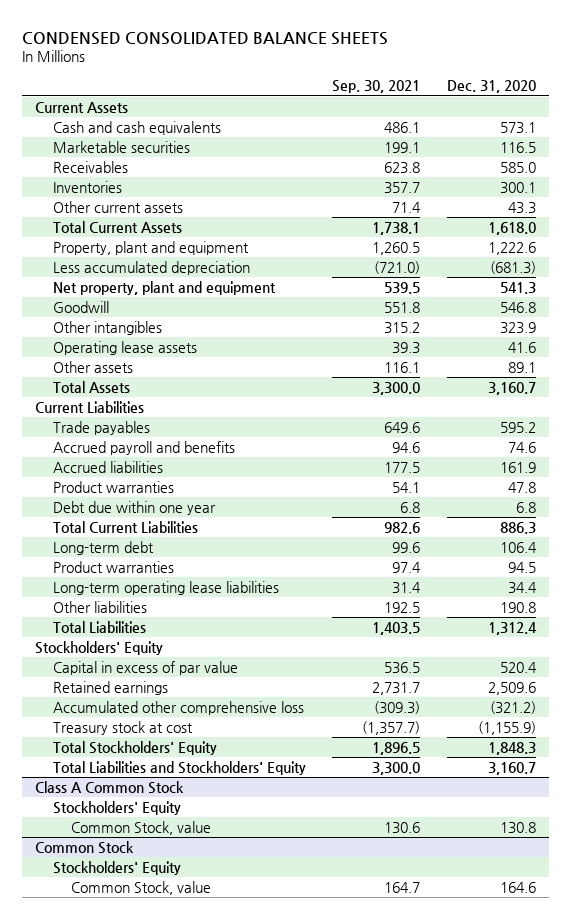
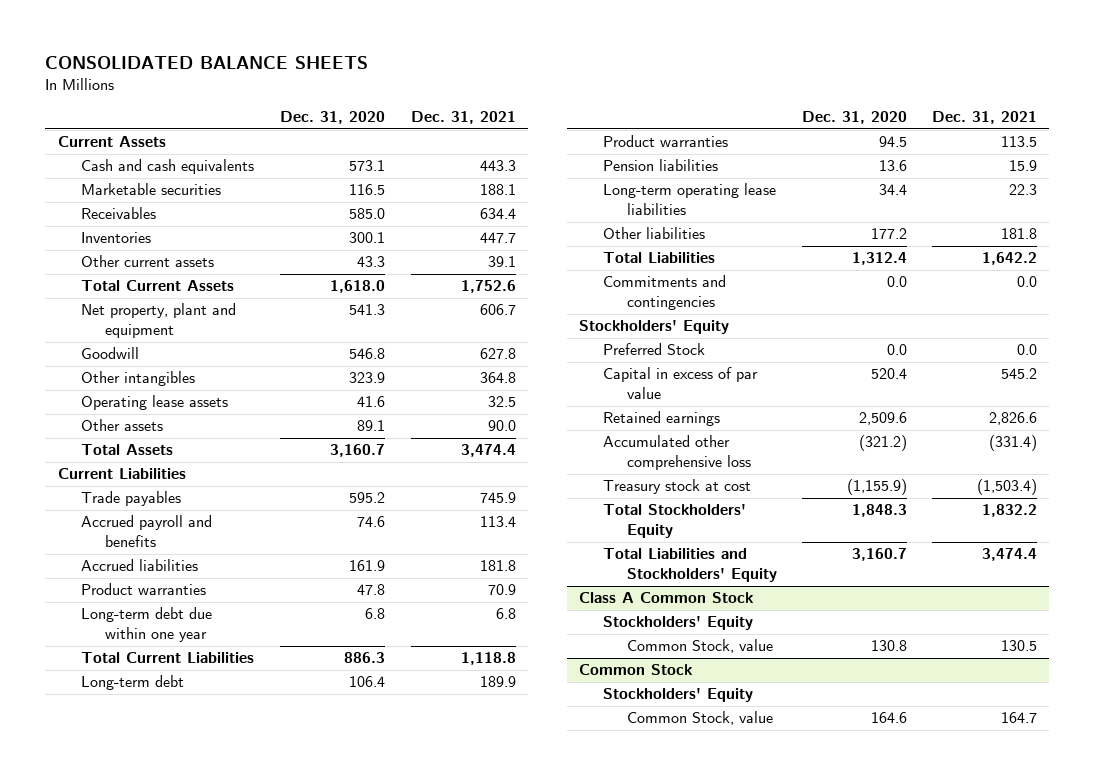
[21,31,388,45] CONDENSED CONSOLIDATED BALANCE SHEETS -> [45,55,369,69] CONSOLIDATED BALANCE SHEETS
[332,80,421,94] Sep. 30, 2021 -> none
none -> [410,111,516,125] Dec. 31, 2021
[52,241,249,256] Property, plant and equipment -> none
[52,261,250,276] Less accumulated depreciation -> none
[52,501,216,516] Debt due within one year -> [81,607,213,643] Long-term debt due within one year
none -> [602,159,718,172] Pension liabilities
[499,602,536,614] 190.8 -> [870,228,907,240] 177.2
none -> [602,275,726,311] Commitments and contingencies
none -> [602,343,705,356] Preferred Stock

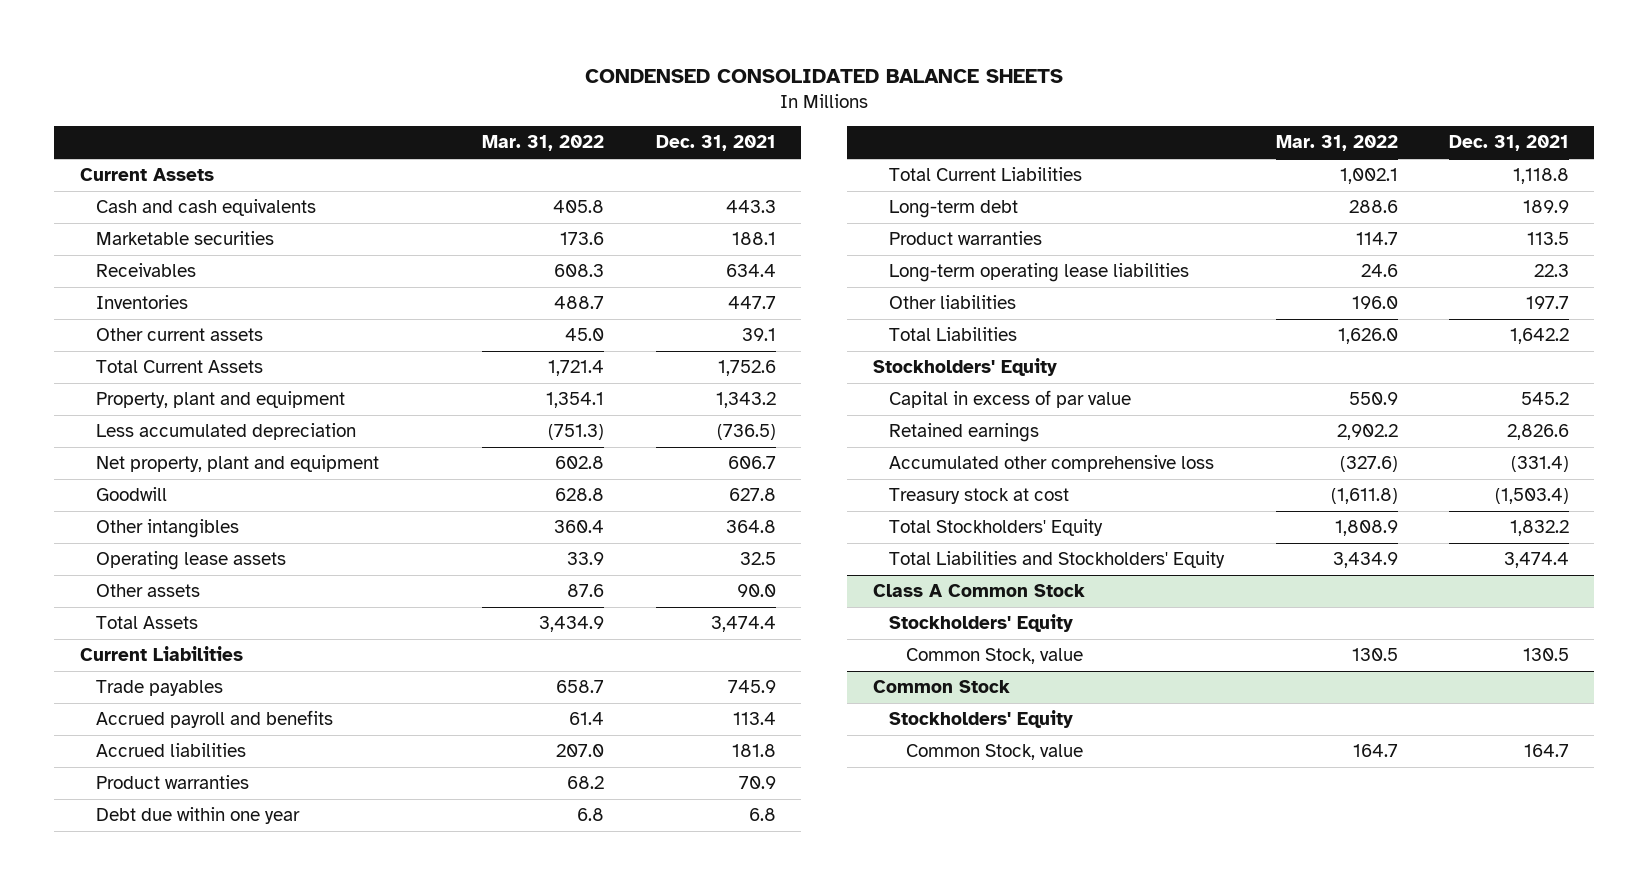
[45,55,369,69] CONSOLIDATED BALANCE SHEETS -> [585,68,1064,83] CONDENSED CONSOLIDATED BALANCE SHEETS
[280,111,386,125] Dec. 31, 2020 -> none
none -> [482,135,605,152] Mar. 31, 2022
none -> [96,391,346,409] Property, plant and equipment
none -> [96,423,357,441] Less accumulated depreciation
[81,607,213,643] Long-term debt due within one year -> [96,807,301,825] Debt due within one year
[602,159,718,172] Pension liabilities -> none
[1000,228,1037,240] 181.8 -> [1525,296,1569,310] 197.7
[602,275,726,311] Commitments and contingencies -> none
[602,343,705,356] Preferred Stock -> none

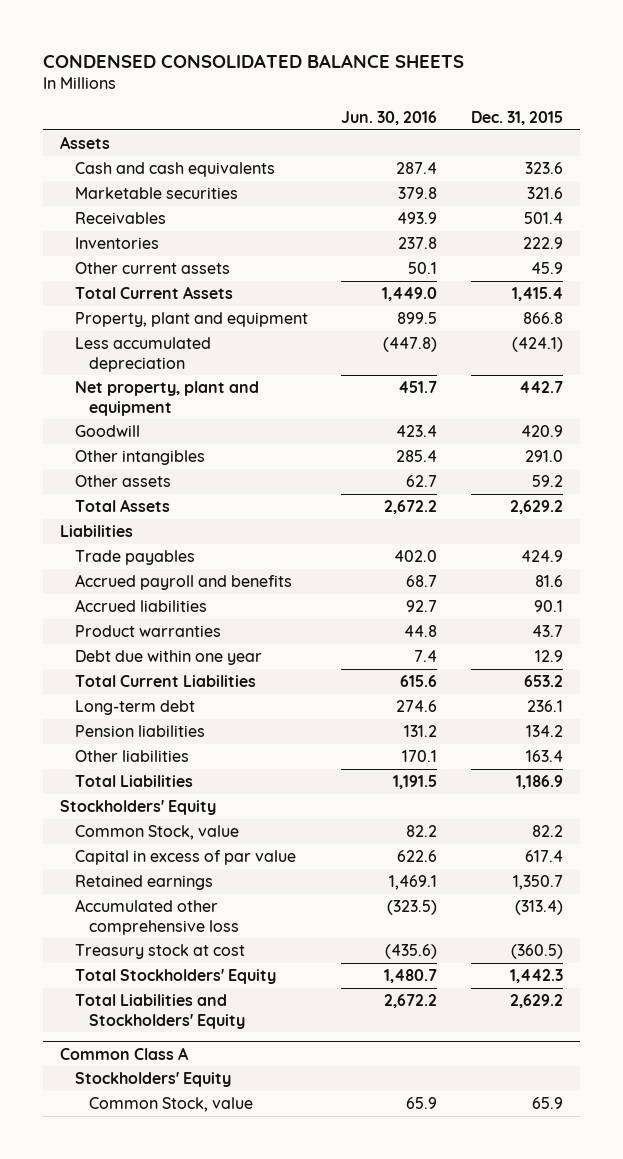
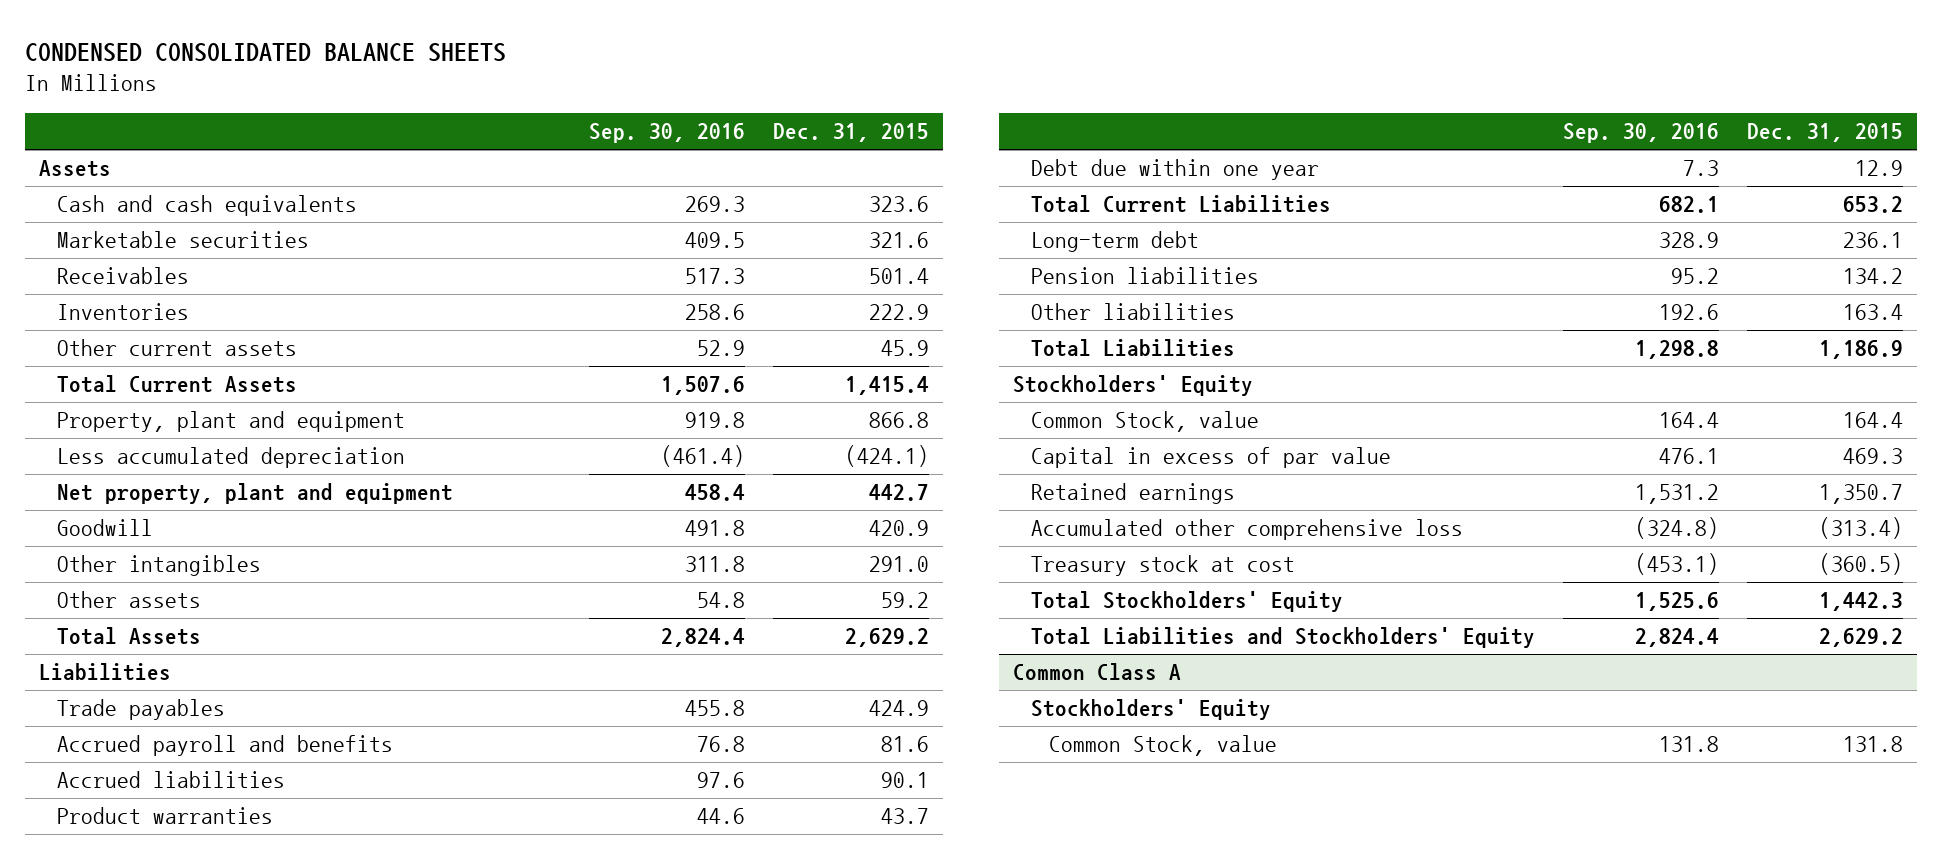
[341,111,438,126] Jun. 30, 2016 -> none
none -> [588,123,745,144] Sep. 30, 2016
[531,824,563,837] 82.2 -> [1842,412,1903,429] 164.4
[524,849,563,862] 617.4 -> [1842,448,1903,465] 469.3
[531,1096,563,1109] 65.9 -> [1842,736,1903,753] 131.8

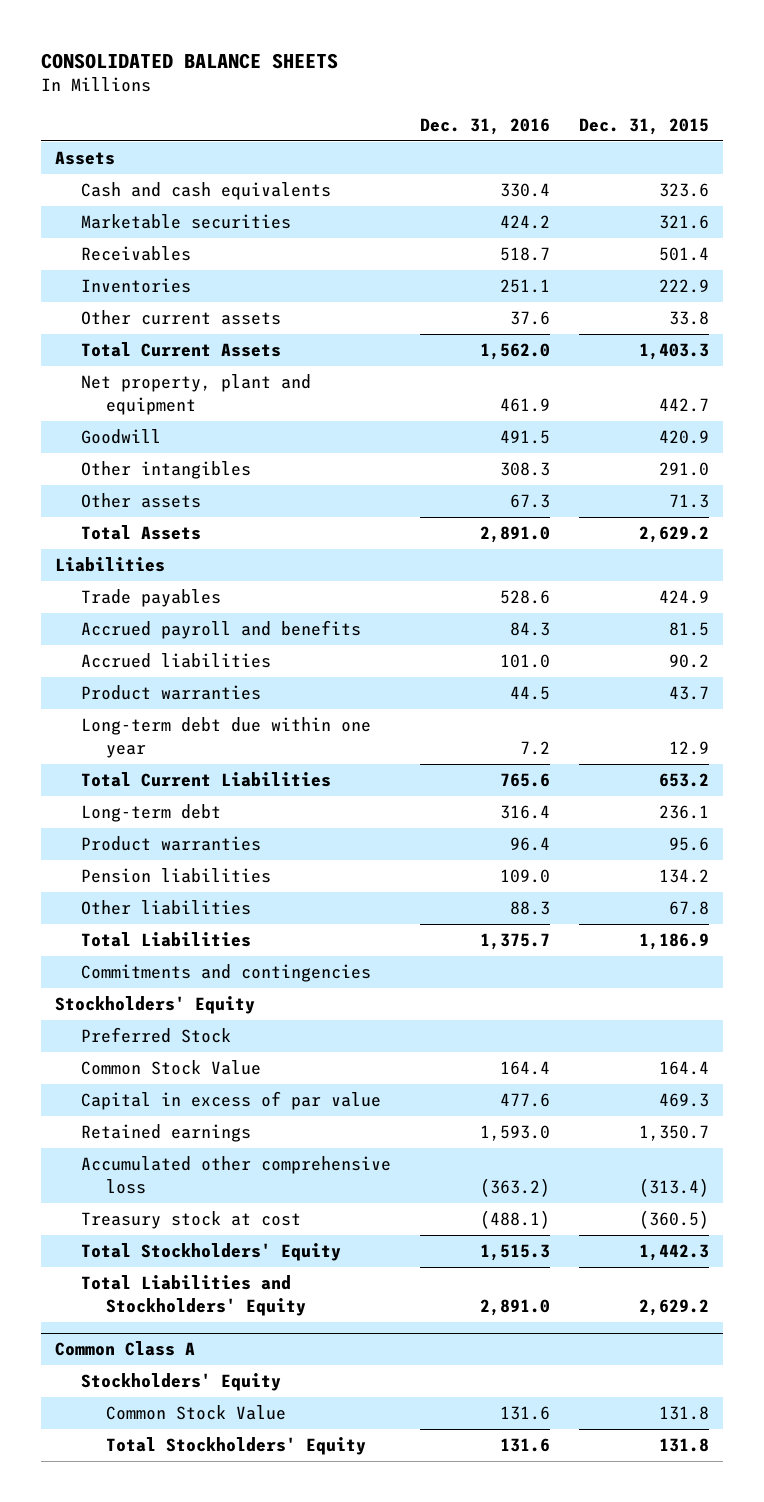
[24,42,506,62] CONDENSED CONSOLIDATED BALANCE SHEETS -> [40,52,338,69] CONSOLIDATED BALANCE SHEETS
[588,123,745,144] Sep. 30, 2016 -> none
none -> [419,117,550,135] Dec. 31, 2016
[56,411,405,433] Property, plant and equipment -> none
[56,447,405,469] Less accumulated depreciation -> none
[880,340,929,357] 45.9 -> [668,311,709,326] 33.8
[844,376,929,396] 1,415.4 -> [638,343,709,361] 1,403.3
[880,592,929,609] 59.2 -> [668,494,709,509] 71.3
[880,736,929,753] 81.6 -> [668,622,709,637] 81.5
[880,772,929,789] 90.1 -> [668,654,709,669] 90.2
[1031,159,1320,181] Debt due within one year -> [80,717,371,758] Long-term debt due within one year
none -> [80,836,261,852] Product warranties
[1842,304,1903,321] 163.4 -> [668,901,709,916] 67.8
none -> [80,964,371,983] Commitments and contingencies
none -> [80,1027,231,1044] Preferred Stock
[1031,411,1260,433] Common Stock, value -> [80,1060,261,1076] Common Stock Value
[1049,735,1278,757] Common Stock, value -> [106,1405,287,1421] Common Stock Value
none -> [106,1437,367,1456] Total Stockholders' Equity

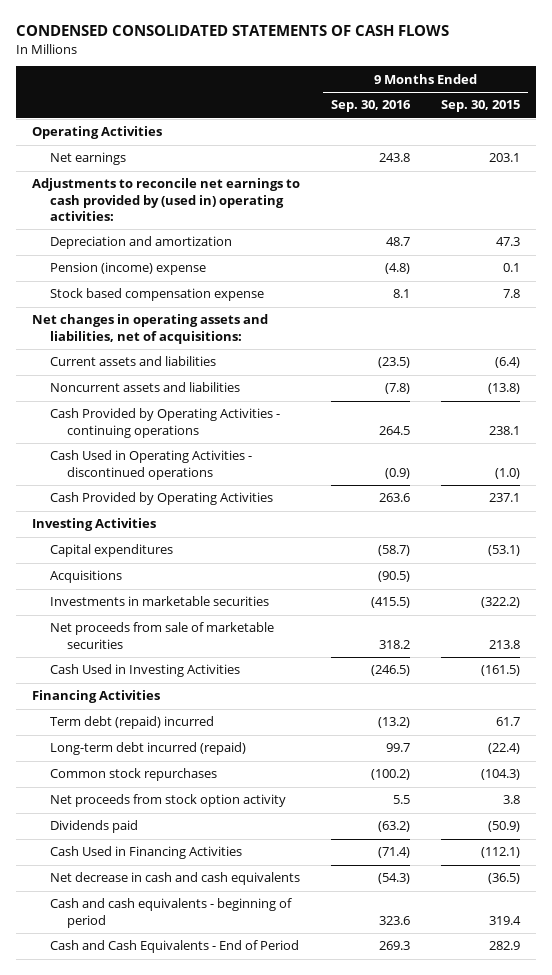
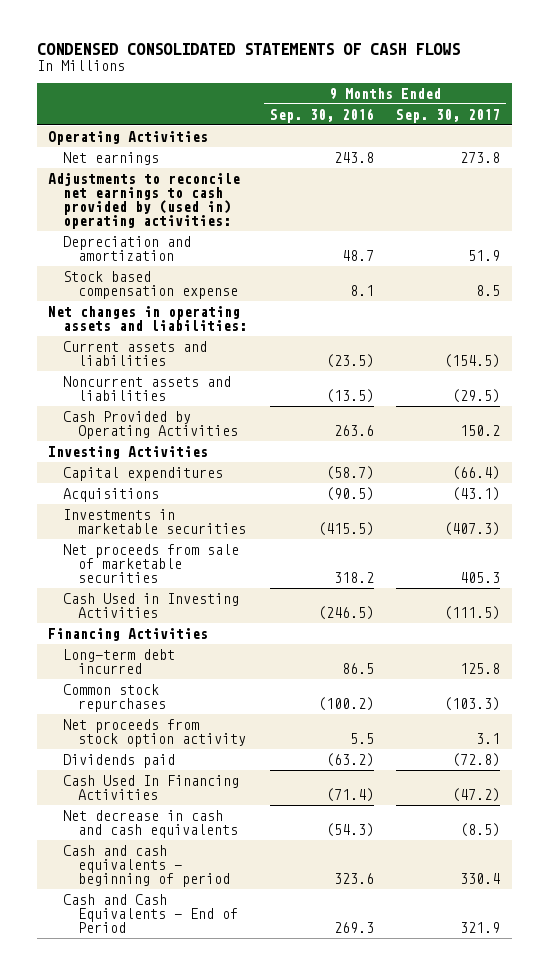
[441,100,521,113] Sep. 30, 2015 -> none
none -> [396,108,501,123] Sep. 30, 2017
[49,262,206,276] Pension (income) expense -> none
[31,314,268,344] Net changes in operating assets and liabilities, net of acquisitions: -> [48,305,248,331] Net changes in operating assets and liabilities:
[49,408,280,438] Cash Provided by Operating Activities - continuing operations -> none
[49,450,252,480] Cash Used in Operating Activities - discontinued operations -> none
[384,383,410,395] (7.8) -> [325,388,374,403] (13.5)
[49,716,214,730] Term debt (repaid) incurred -> none
[49,742,246,756] Long-term debt incurred (repaid) -> [63,648,176,674] Long-term debt incurred
[385,743,410,753] 99.7 -> [341,662,374,674] 86.5
[49,846,242,860] Cash Used in Financing Activities -> [63,774,240,800] Cash Used In Financing Activities

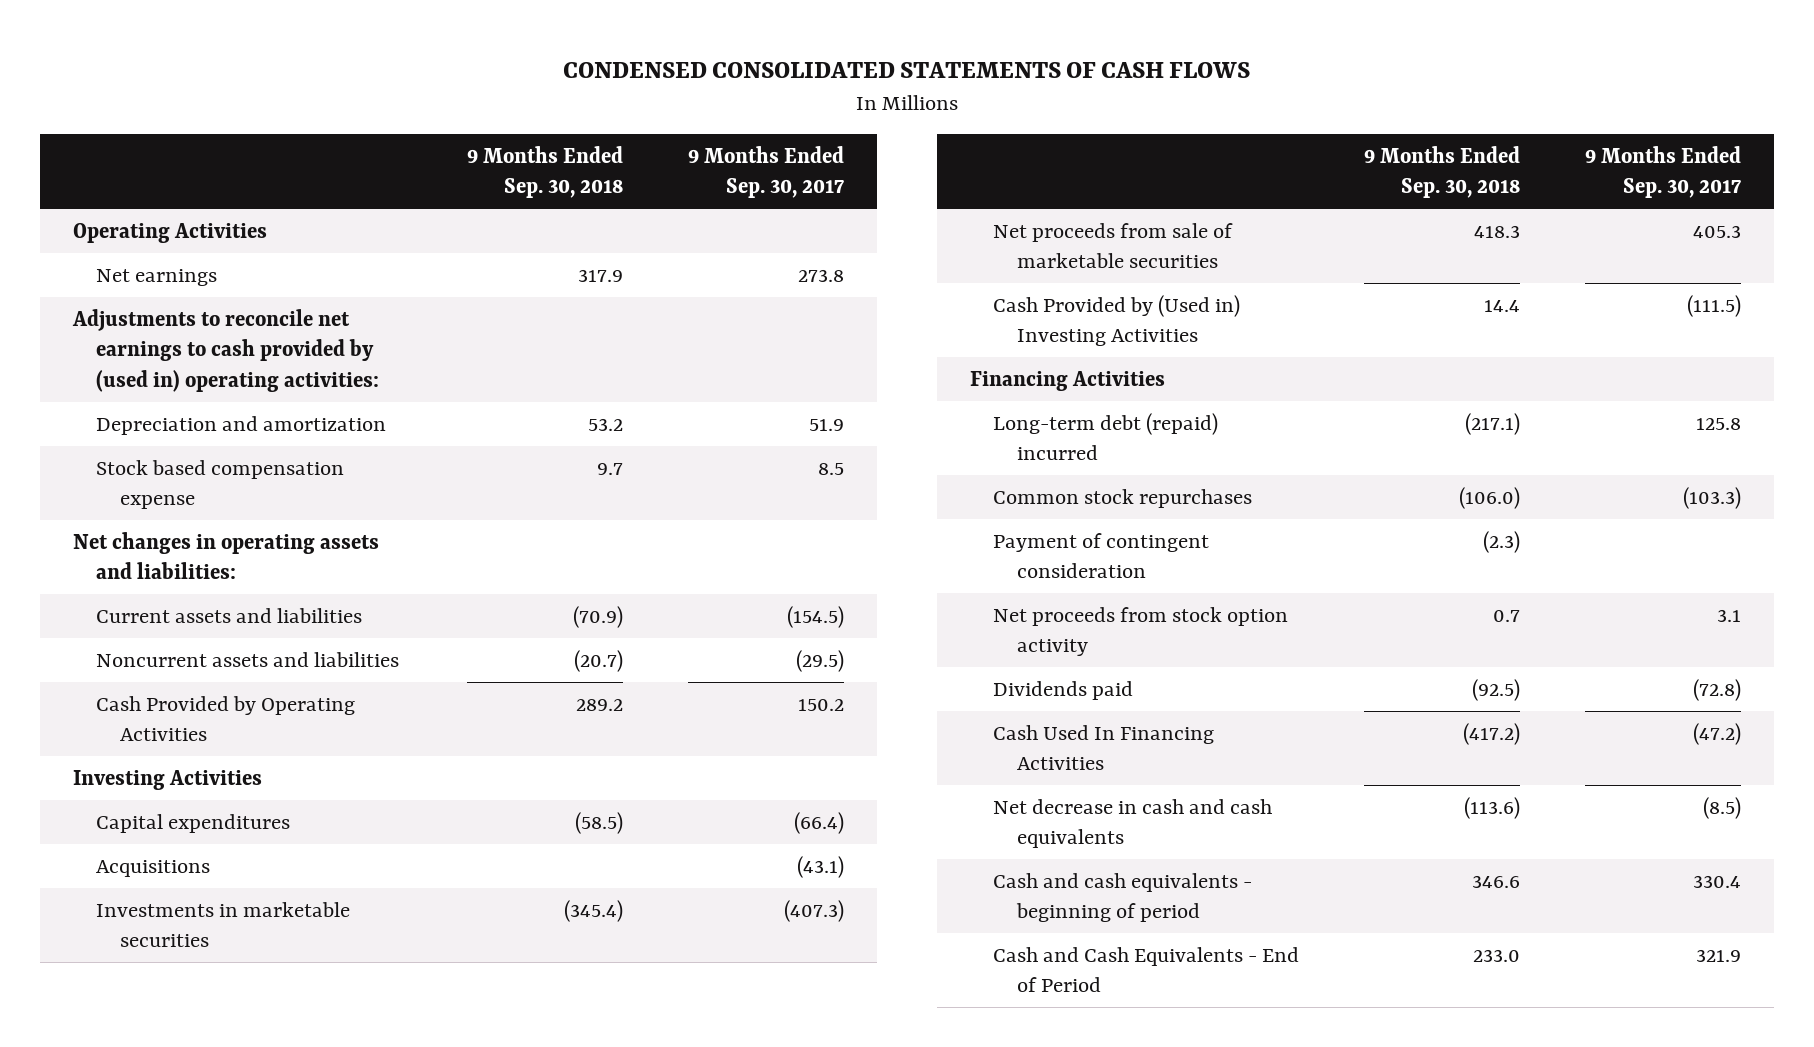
[269,107,374,123] Sep. 30, 2016 -> none
none -> [467,145,624,199] 9 Months Ended Sep. 30, 2018
[63,592,240,618] Cash Used in Investing Activities -> [993,294,1241,347] Cash Provided by (Used in) Investing Activities
[63,648,176,674] Long-term debt incurred -> [993,412,1219,461] Long-term debt (repaid) incurred
none -> [993,532,1210,579] Payment of contingent consideration

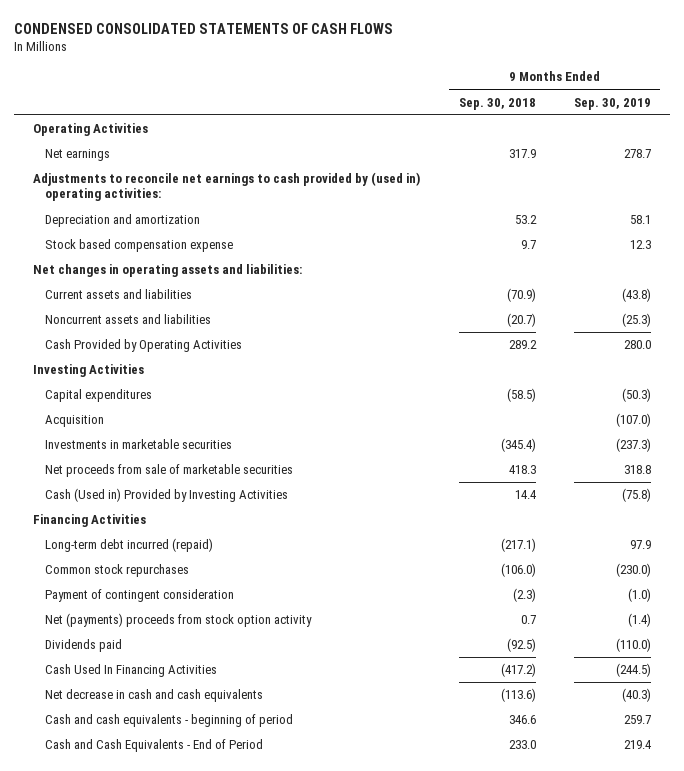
[688,145,845,199] 9 Months Ended Sep. 30, 2017 -> none
none -> [573,97,651,110] Sep. 30, 2019
[96,859,211,877] Acquisitions -> [45,415,105,428] Acquisition
[993,294,1241,347] Cash Provided by (Used in) Investing Activities -> [45,488,289,503] Cash (Used in) Provided by Investing Activities
[993,412,1219,461] Long-term debt (repaid) incurred -> [45,538,214,553] Long-term debt incurred (repaid)
[993,606,1289,657] Net proceeds from stock option activity -> [45,613,313,628] Net (payments) proceeds from stock option activity

